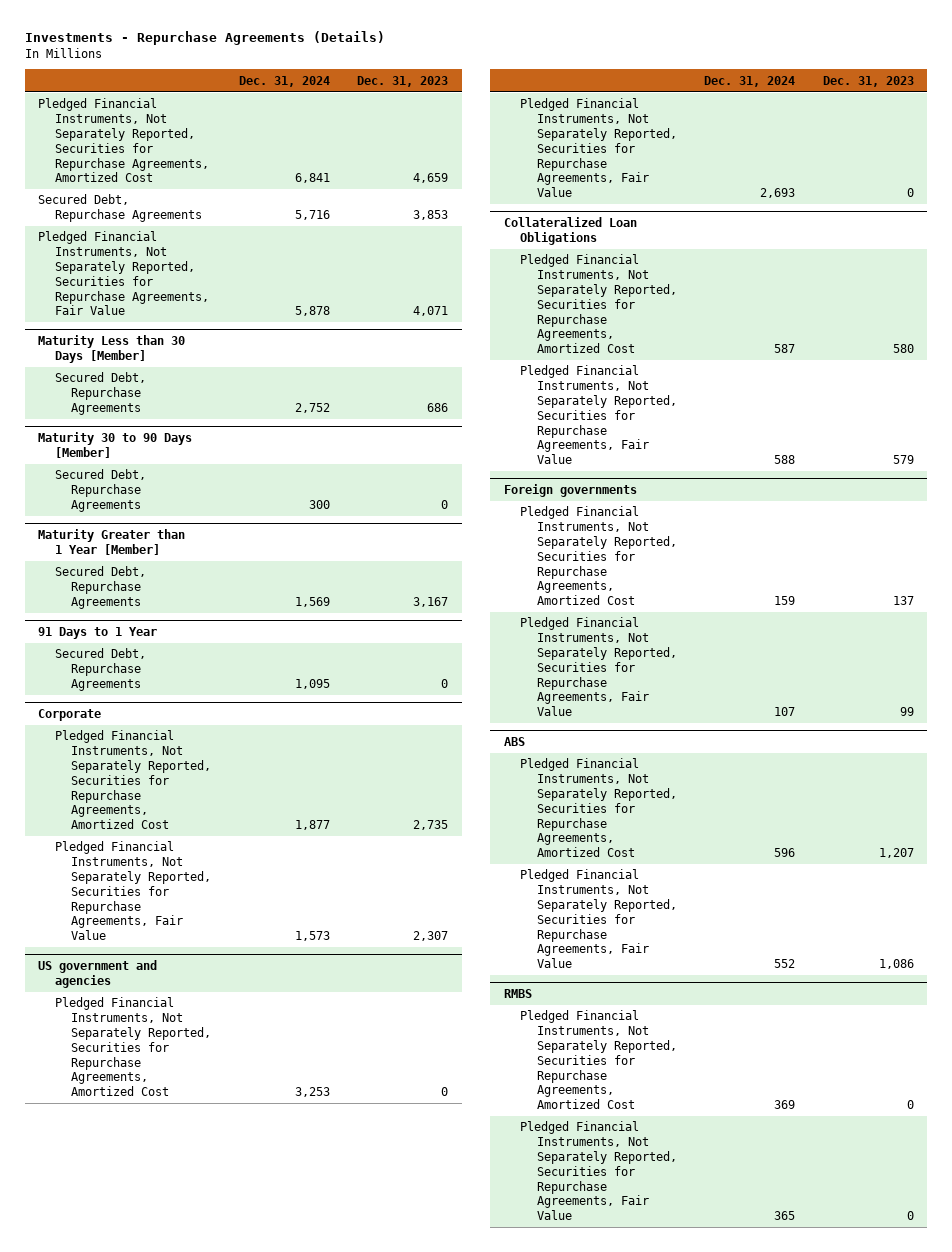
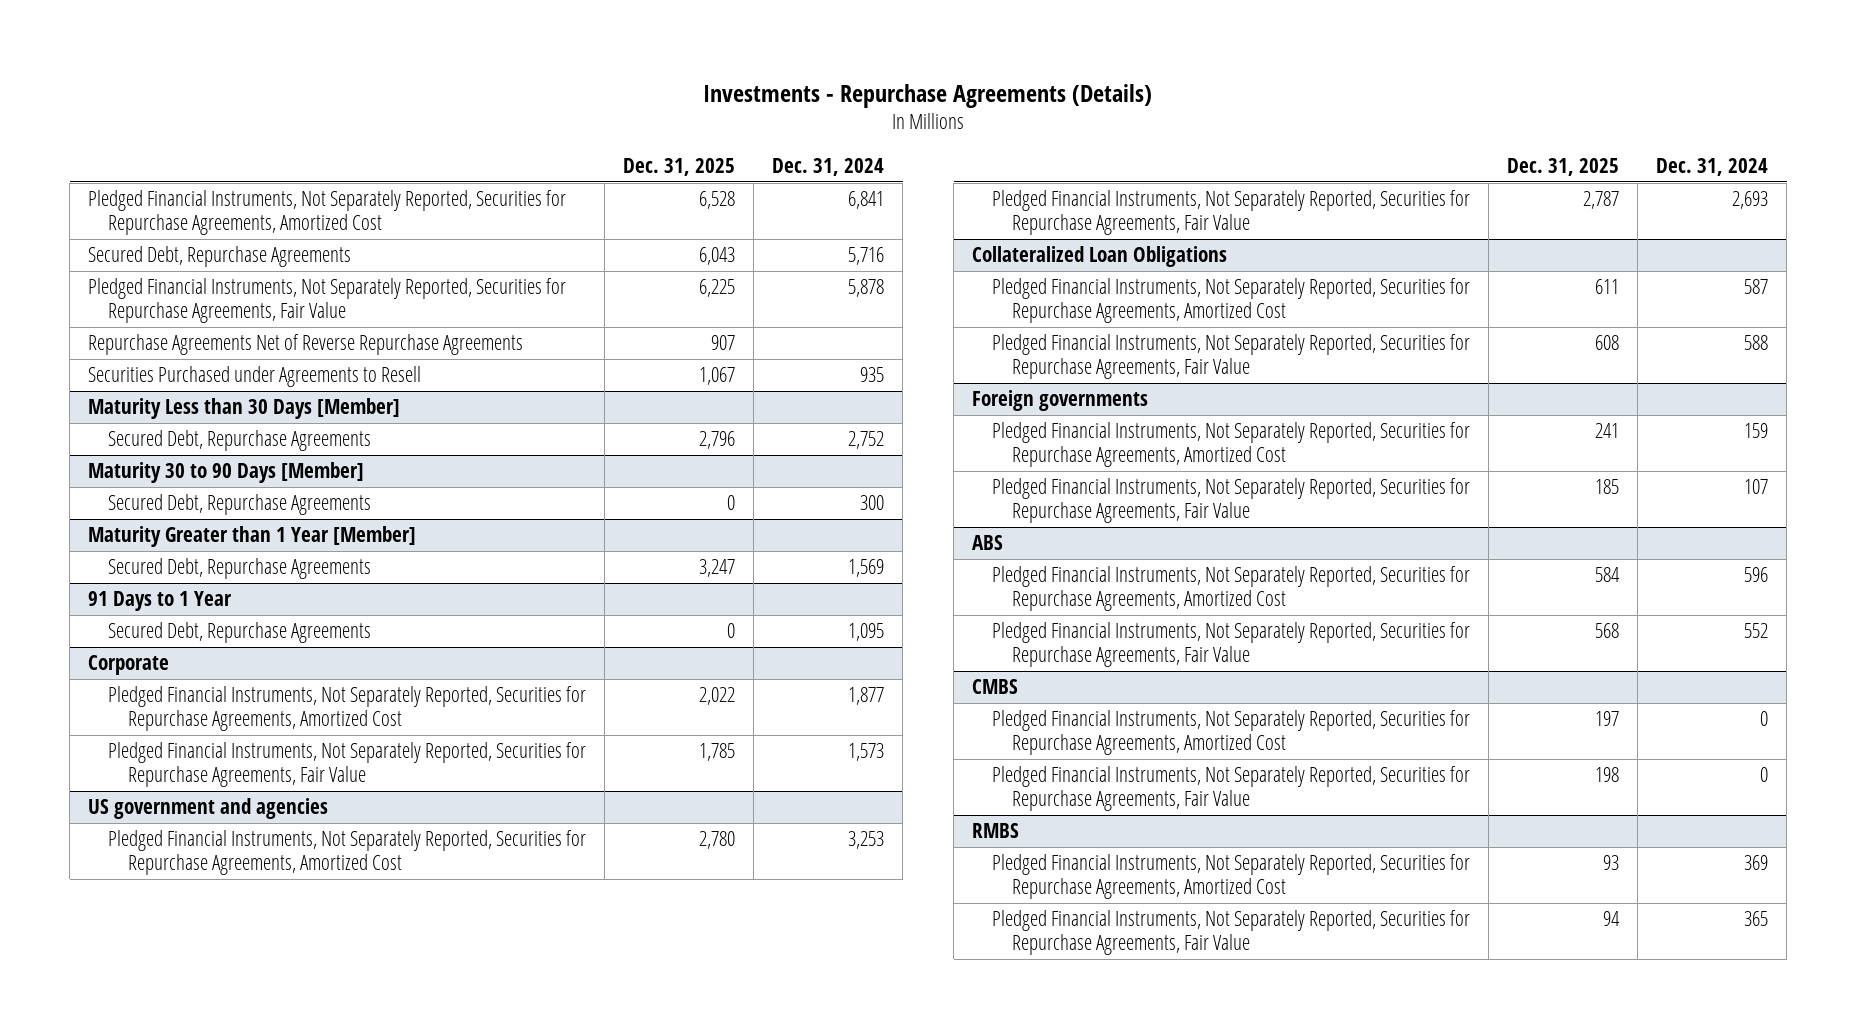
[357,75,449,87] Dec. 31, 2023 -> none
none -> [623,157,736,176] Dec. 31, 2025
none -> [88,334,524,356] Repurchase Agreements Net of Reverse Repurchase Agreements
none -> [88,366,422,388] Securities Purchased under Agreements to Resell
none -> [972,679,1019,695] CMBS
none -> [992,710,1471,756] Pledged Financial Instruments, Not Separately Reported, Securities for Repurchase Agreements, Amortized Cost
none -> [992,766,1471,812] Pledged Financial Instruments, Not Separately Reported, Securities for Repurchase Agreements, Fair Value

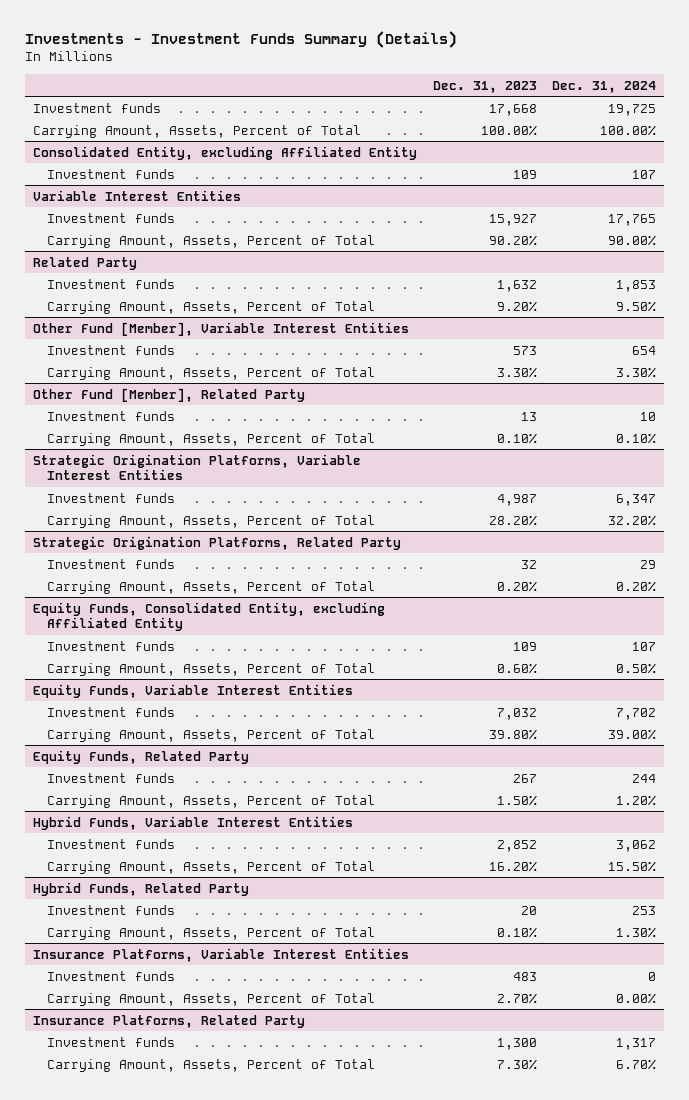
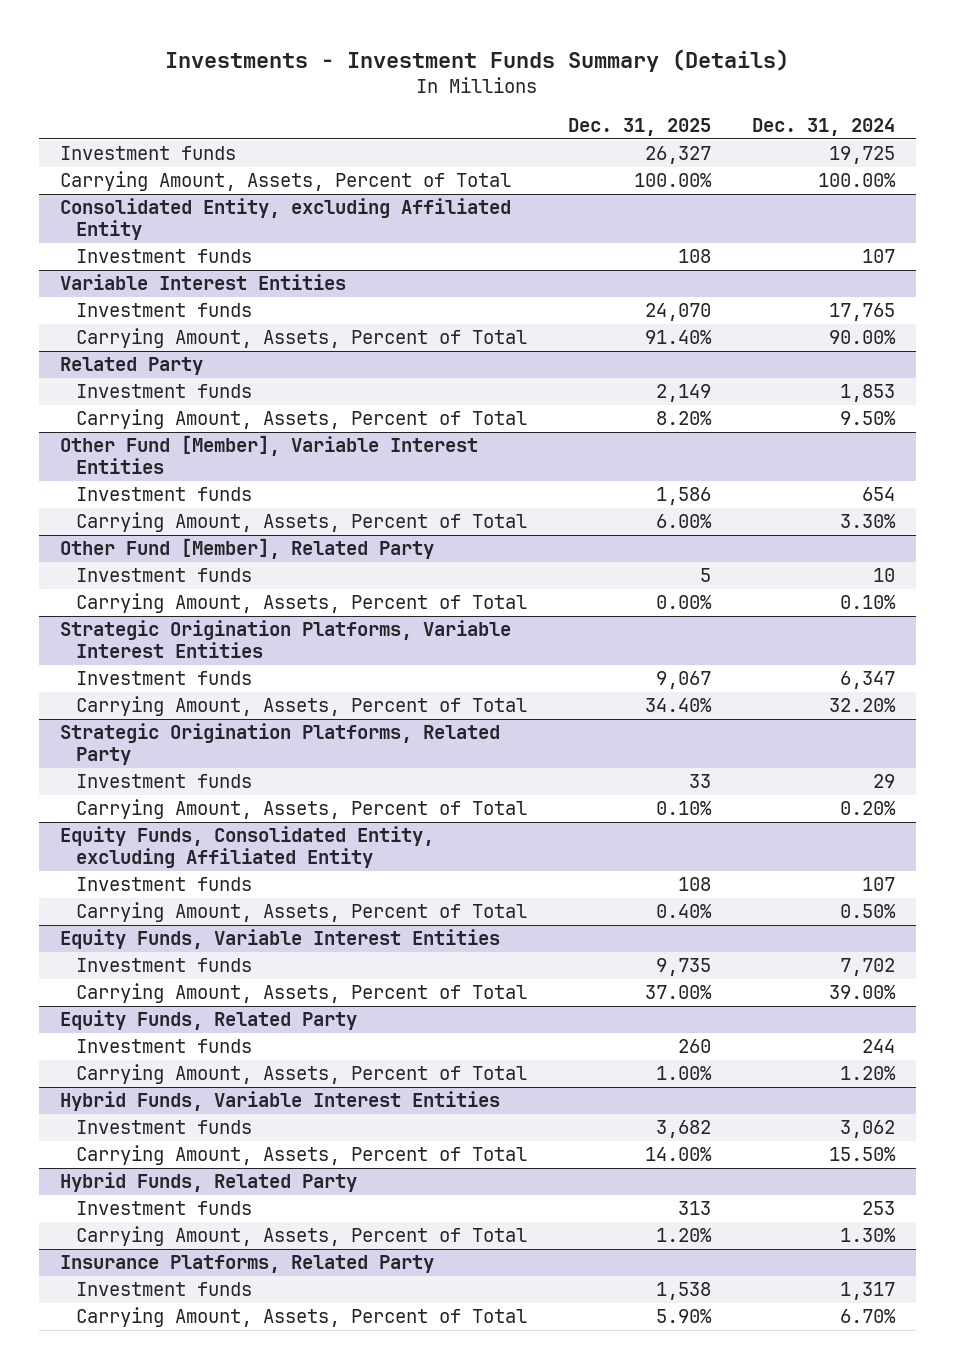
[432,80,537,93] Dec. 31, 2023 -> none
none -> [567,118,711,137] Dec. 31, 2025
[32,947,409,962] Insurance Platforms, Variable Interest Entities -> none
[46,970,175,981] Investment funds -> none
[46,992,375,1006] Carrying Amount, Assets, Percent of Total -> none

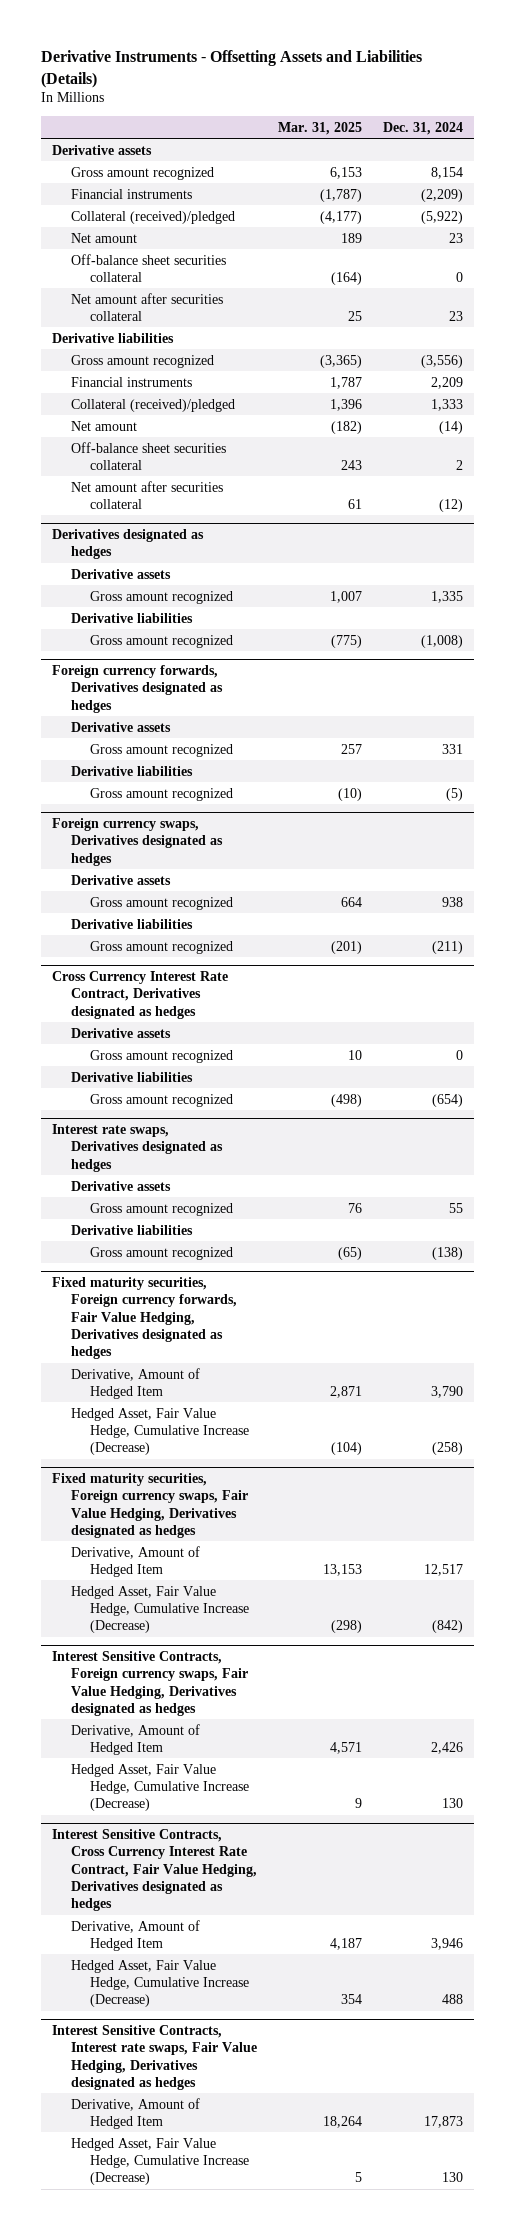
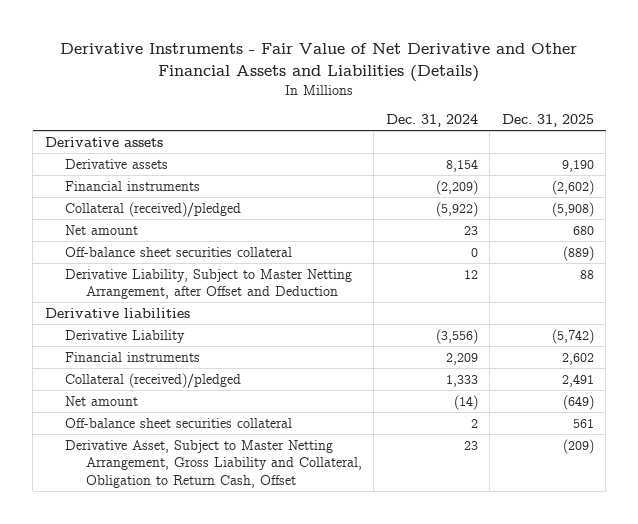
[40,50,422,88] Derivative Instruments - Offsetting Assets and Liabilities (Details) -> [60,43,578,82] Derivative Instruments - Fair Value of Net Derivative and Other Financial Assets and Liabilities (Details)
[278,121,363,135] Mar. 31, 2025 -> none
none -> [501,114,594,128] Dec. 31, 2025
[70,166,214,180] Gross amount recognized -> [65,158,169,169] Derivative assets
[70,292,223,321] Net amount after securities collateral -> none
none -> [65,268,353,300] Derivative Liability, Subject to Master Netting Arrangement, after Offset and Deduction
[70,354,214,368] Gross amount recognized -> [65,329,186,343] Derivative Liability
[70,480,223,509] Net amount after securities collateral -> none
[51,529,204,560] Derivatives designated as hedges -> none
[70,568,171,579] Derivative assets -> none
[90,590,234,604] Gross amount recognized -> none
[70,612,193,623] Derivative liabilities -> none
[90,634,234,648] Gross amount recognized -> none
[51,665,223,713] Foreign currency forwards, Derivatives designated as hedges -> none
[70,721,171,732] Derivative assets -> none
[90,743,234,757] Gross amount recognized -> none
[70,765,193,776] Derivative liabilities -> none
[90,787,234,801] Gross amount recognized -> none
[51,818,223,866] Foreign currency swaps, Derivatives designated as hedges -> none
[70,874,171,885] Derivative assets -> none
[90,896,234,910] Gross amount recognized -> none
[70,918,193,929] Derivative liabilities -> none
[90,940,234,954] Gross amount recognized -> none
[51,971,228,1019] Cross Currency Interest Rate Contract, Derivatives designated as hedges -> none
[70,1027,171,1038] Derivative assets -> none
[90,1049,234,1063] Gross amount recognized -> none
[70,1071,193,1082] Derivative liabilities -> none
[90,1093,234,1107] Gross amount recognized -> none
[51,1124,223,1172] Interest rate swaps, Derivatives designated as hedges -> none
[70,1180,171,1191] Derivative assets -> none
[90,1202,234,1216] Gross amount recognized -> none
[70,1224,193,1235] Derivative liabilities -> none
[90,1246,234,1260] Gross amount recognized -> none
[51,1277,237,1359] Fixed maturity securities, Foreign currency forwards, Fair Value Hedging, Derivatives designated as hedges -> none
[70,1367,200,1399] Derivative, Amount of Hedged Item -> none
[70,1407,250,1456] Hedged Asset, Fair Value Hedge, Cumulative Increase (Decrease) -> none
[51,1473,248,1538] Fixed maturity securities, Foreign currency swaps, Fair Value Hedging, Derivatives designated as hedges -> none
[70,1545,200,1577] Derivative, Amount of Hedged Item -> none
[70,1585,250,1634] Hedged Asset, Fair Value Hedge, Cumulative Increase (Decrease) -> none
[51,1651,248,1716] Interest Sensitive Contracts, Foreign currency swaps, Fair Value Hedging, Derivatives designated as hedges -> none
[70,1723,200,1755] Derivative, Amount of Hedged Item -> none
[70,1763,250,1812] Hedged Asset, Fair Value Hedge, Cumulative Increase (Decrease) -> none
[51,1829,257,1911] Interest Sensitive Contracts, Cross Currency Interest Rate Contract, Fair Value Hedging, Derivatives designated as hedges -> none
[70,1919,200,1951] Derivative, Amount of Hedged Item -> none
[70,1959,250,2008] Hedged Asset, Fair Value Hedge, Cumulative Increase (Decrease) -> none
[51,2025,257,2090] Interest Sensitive Contracts, Interest rate swaps, Fair Value Hedging, Derivatives designated as hedges -> none
[70,2097,200,2129] Derivative, Amount of Hedged Item -> none
[70,2137,250,2186] Hedged Asset, Fair Value Hedge, Cumulative Increase (Decrease) -> none
none -> [65,439,362,488] Derivative Asset, Subject to Master Netting Arrangement, Gross Liability and Collateral, Obligation to Return Cash, Offset

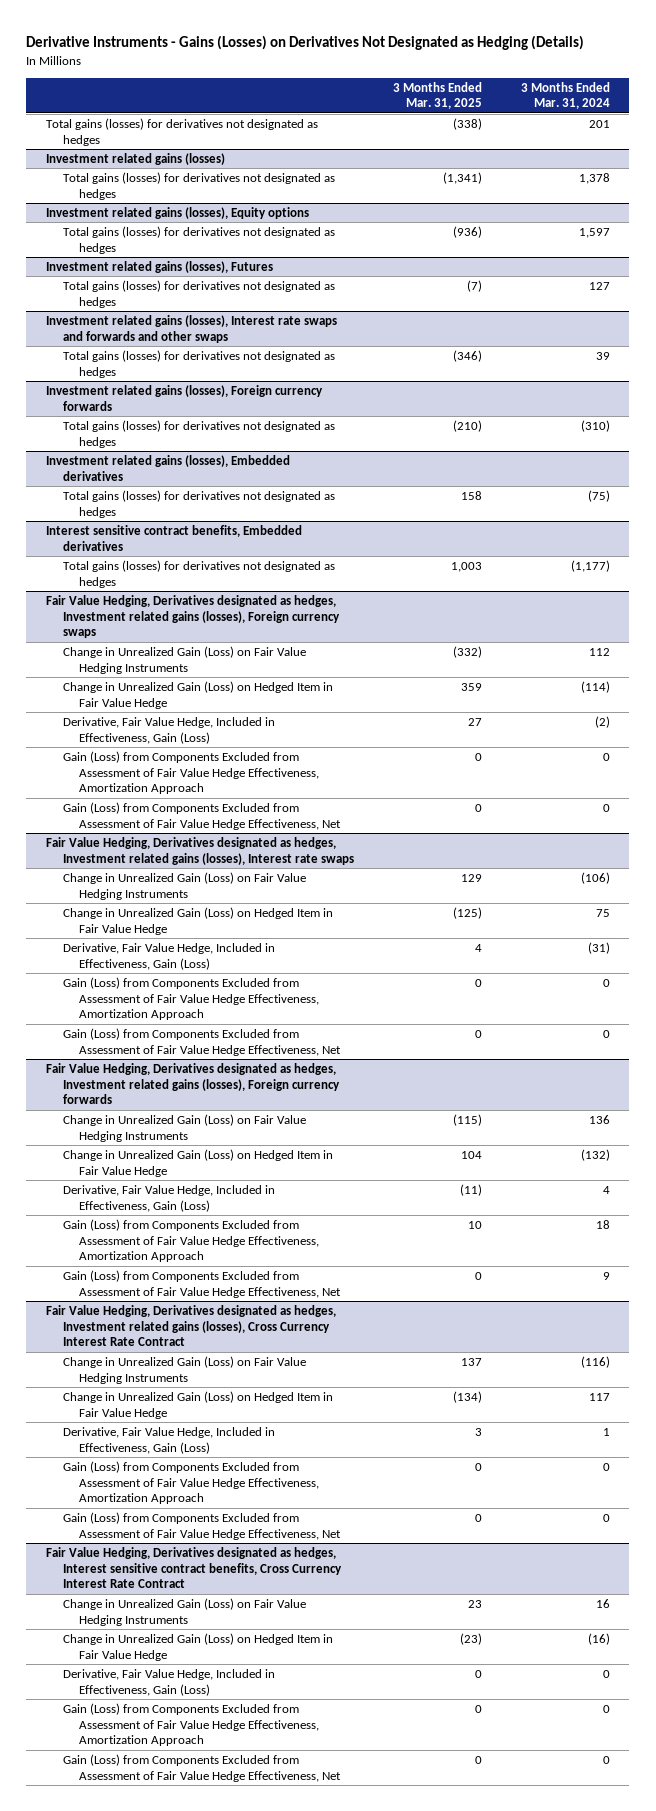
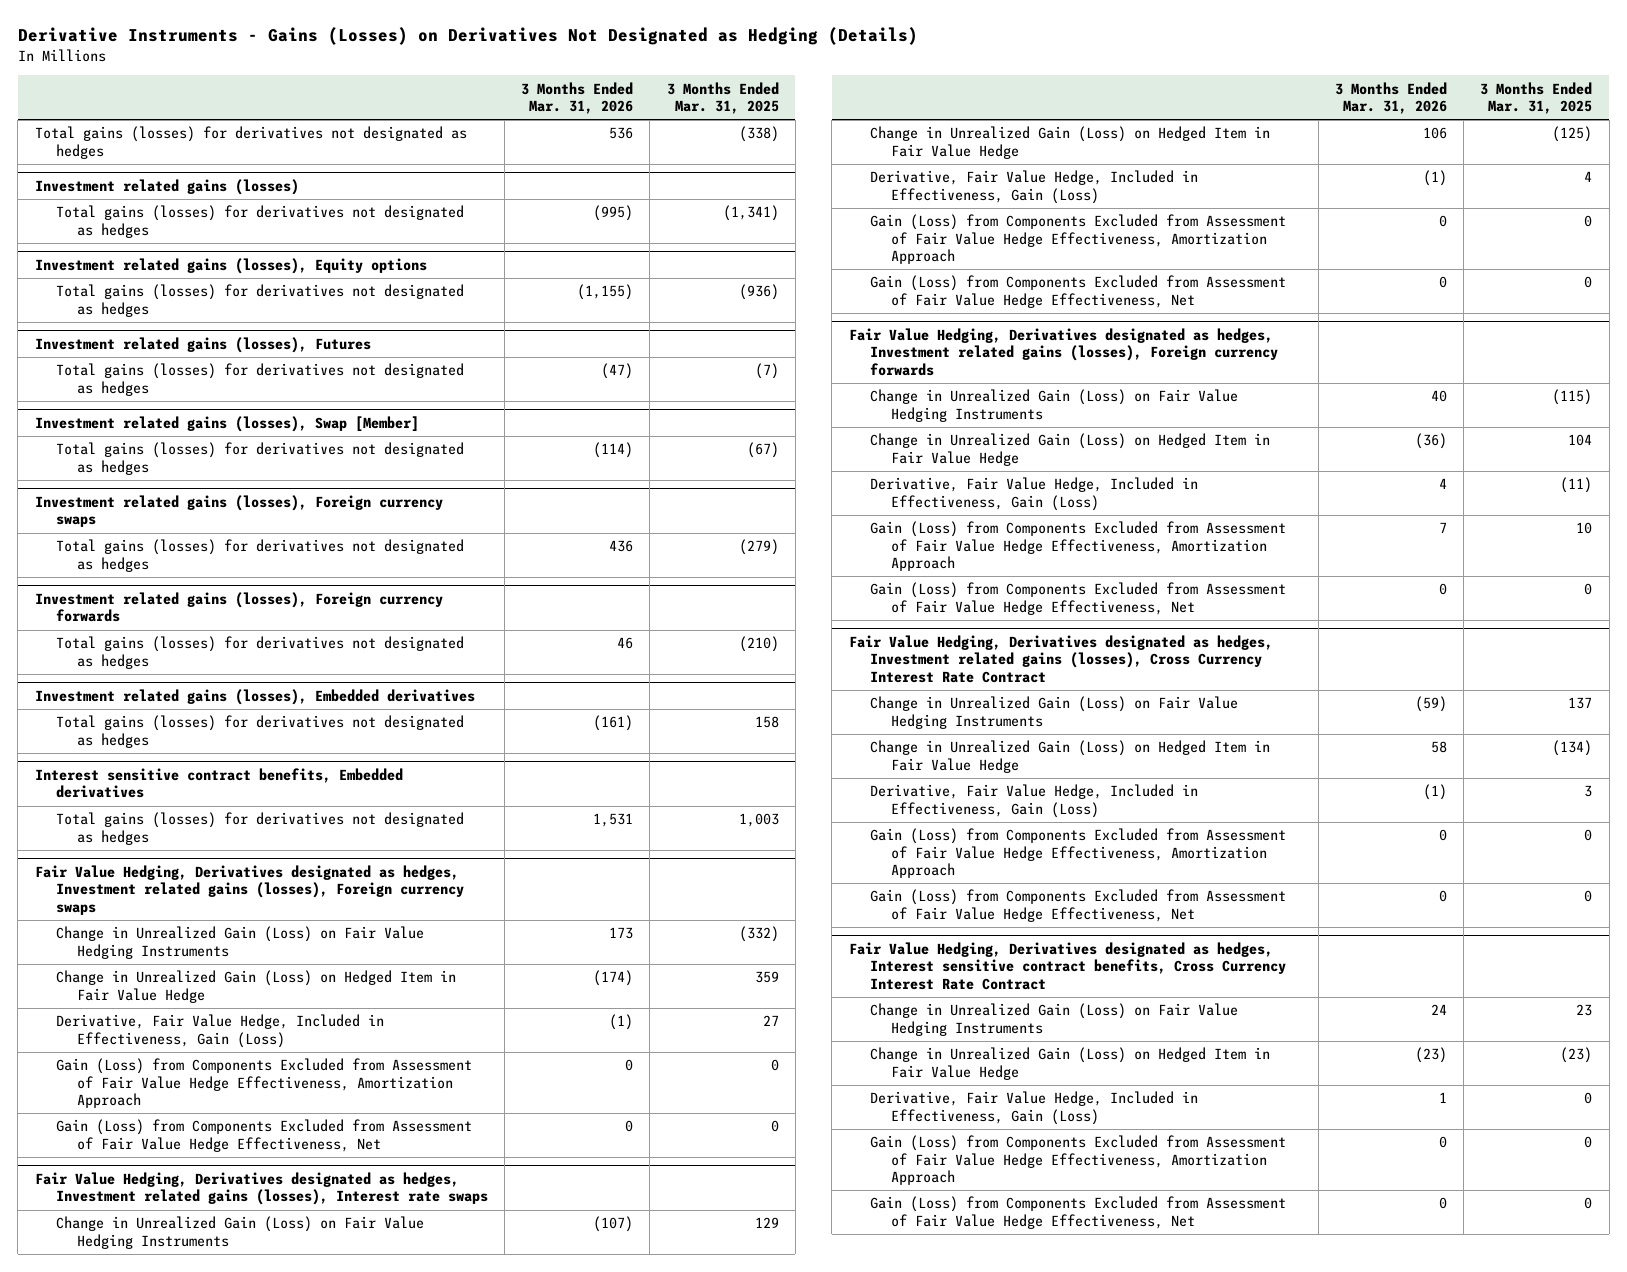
[520,81,610,110] 3 Months Ended Mar. 31, 2024 -> none
none -> [521,81,634,115] 3 Months Ended Mar. 31, 2026
[45,314,337,343] Investment related gains (losses), Interest rate swaps and forwards and other swaps -> none
none -> [34,416,419,433] Investment related gains (losses), Swap [Member]
[452,349,482,362] (346) -> [746,442,779,459] (67)
none -> [34,495,443,528] Investment related gains (losses), Foreign currency swaps
none -> [55,539,464,572] Total gains (losses) for derivatives not designated as hedges

